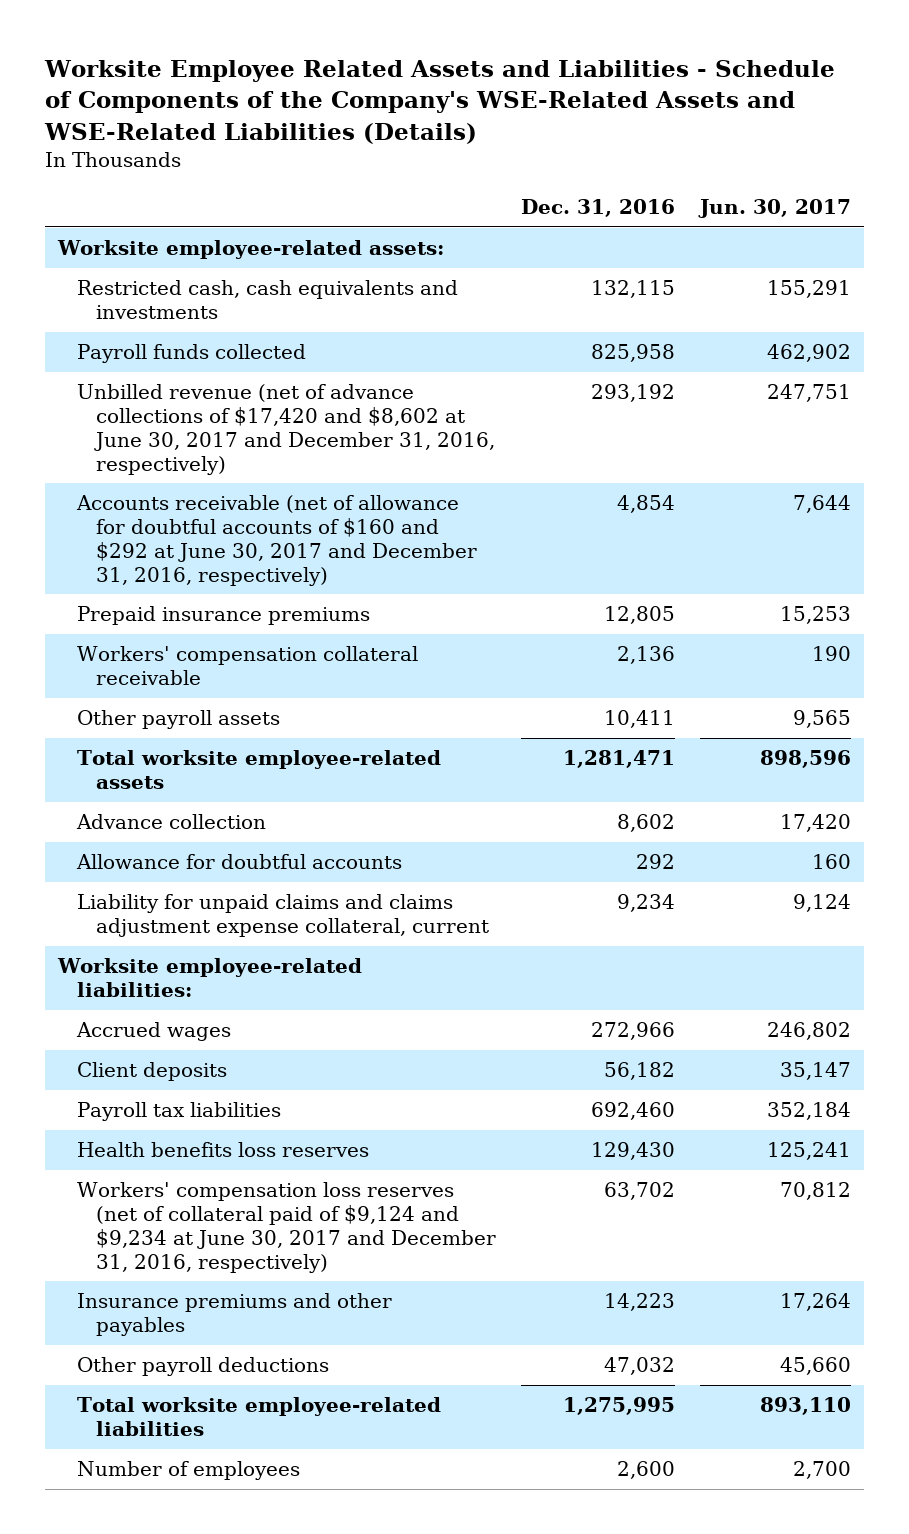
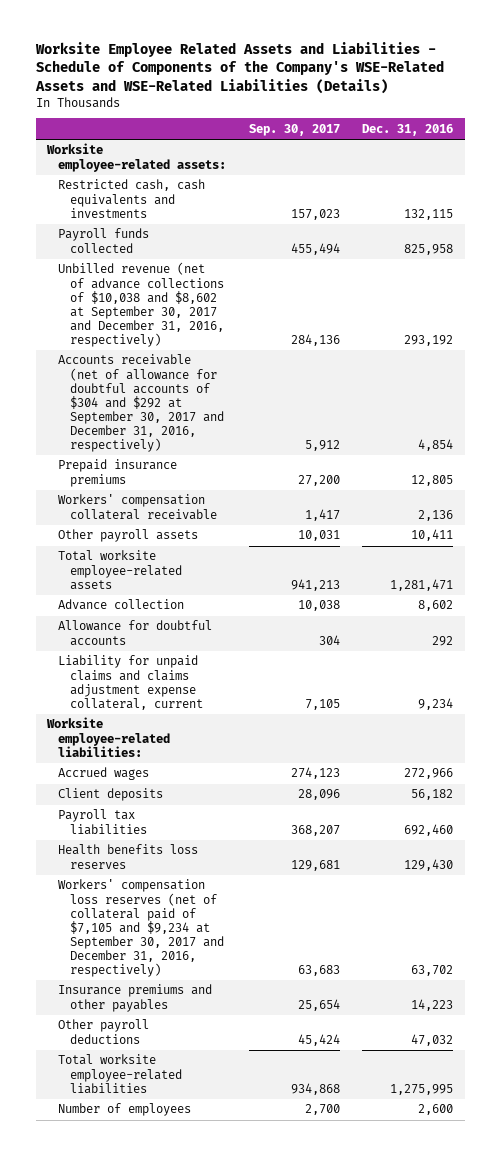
[698,199,852,219] Jun. 30, 2017 -> none
none -> [248,123,340,136] Sep. 30, 2017
[76,384,495,475] Unbilled revenue (net of advance collections of $17,420 and $8,602 at June 30, 2017 and December 31, 2016, respectively) -> [58,262,224,348] Unbilled revenue (net of advance collections of $10,038 and $8,602 at September 30, 2017 and December 31, 2016, respectively)
[75,495,477,586] Accounts receivable (net of allowance for doubtful accounts of $160 and $292 at June 30, 2017 and December 31, 2016, respectively) -> [58,354,224,453] Accounts receivable (net of allowance for doubtful accounts of $304 and $292 at September 30, 2017 and December 31, 2016, respectively)
[76,1182,496,1273] Workers' compensation loss reserves (net of collateral paid of $9,124 and $9,234 at June 30, 2017 and December 31, 2016, respectively) -> [58,879,224,978] Workers' compensation loss reserves (net of collateral paid of $7,105 and $9,234 at September 30, 2017 and December 31, 2016, respectively)

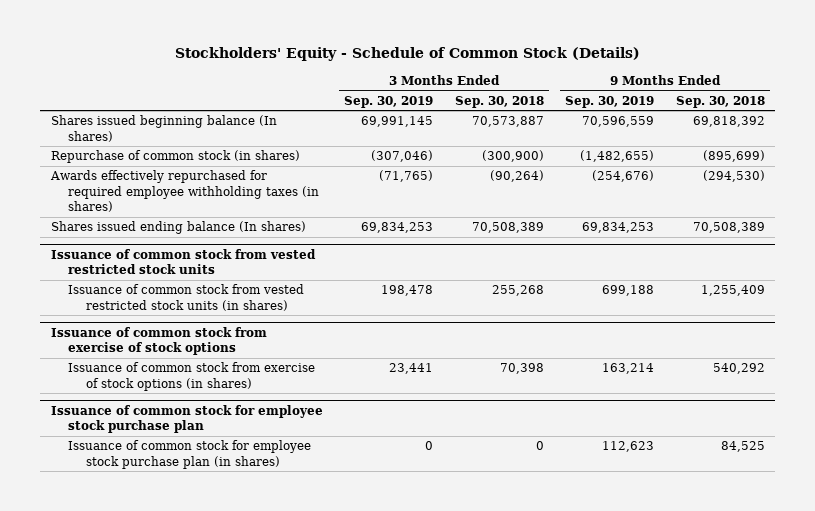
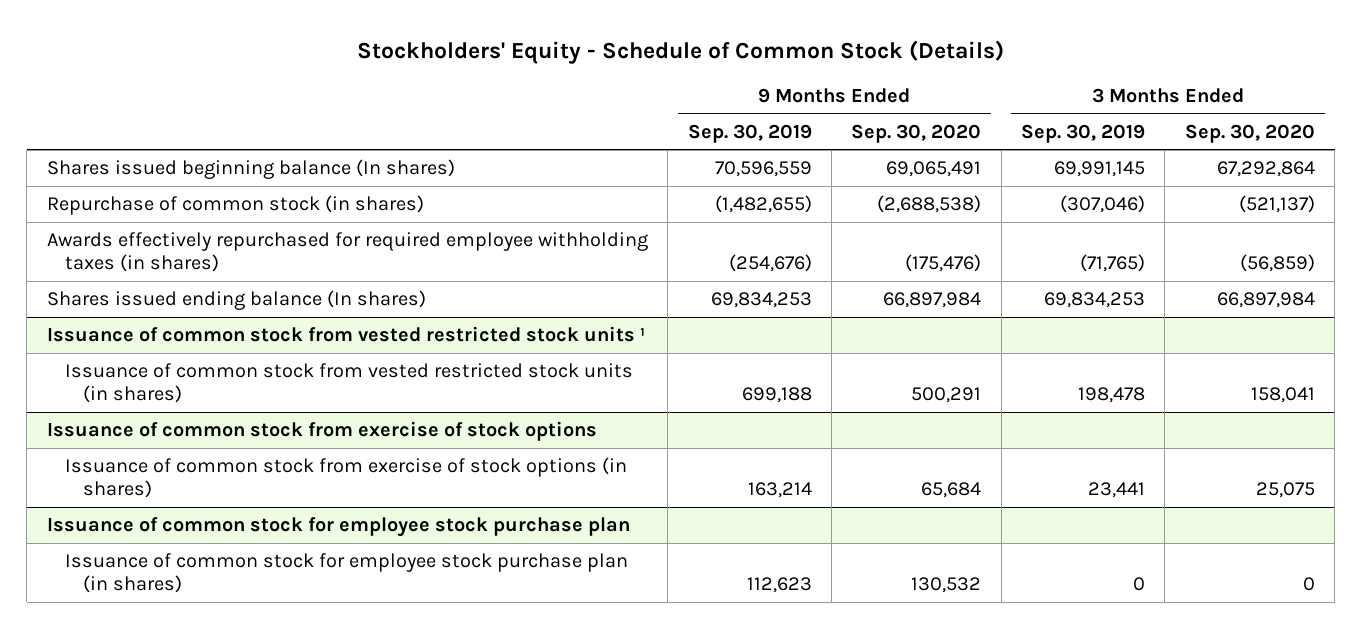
[454,95,544,108] Sep. 30, 2018 -> none
[675,95,765,108] Sep. 30, 2018 -> none
none -> [851,123,982,143] Sep. 30, 2020
none -> [1184,123,1315,143] Sep. 30, 2020
[50,249,316,275] Issuance of common stock from vested restricted stock units -> [46,326,645,343] Issuance of common stock from vested restricted stock units ¹

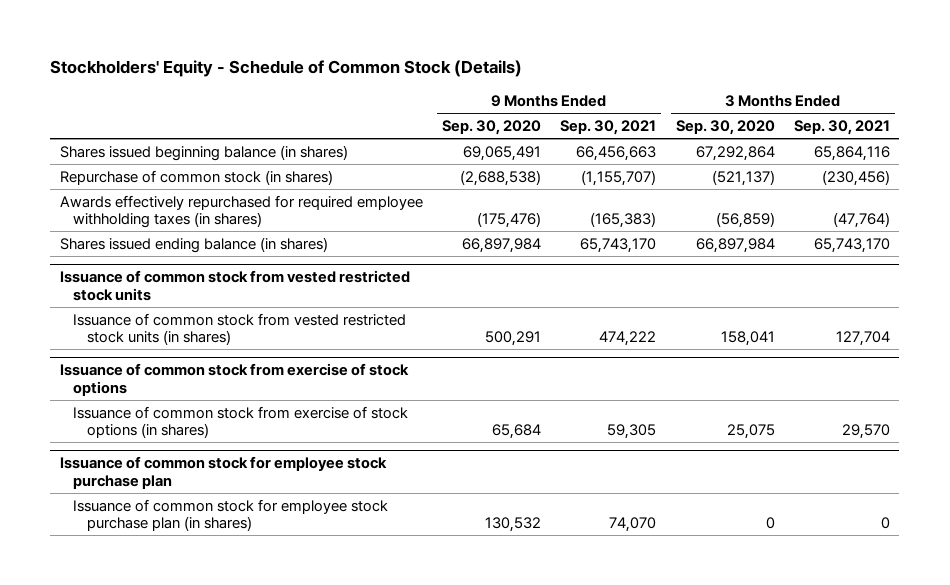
[687,123,812,143] Sep. 30, 2019 -> none
[1021,123,1146,143] Sep. 30, 2019 -> none
none -> [560,120,657,136] Sep. 30, 2021
none -> [793,120,890,136] Sep. 30, 2021
[46,159,455,180] Shares issued beginning balance (In shares) -> [59,144,348,161] Shares issued beginning balance (in shares)
[46,290,426,311] Shares issued ending balance (In shares) -> [59,236,328,253] Shares issued ending balance (in shares)
[46,326,645,343] Issuance of common stock from vested restricted stock units ¹ -> [59,270,410,301] Issuance of common stock from vested restricted stock units

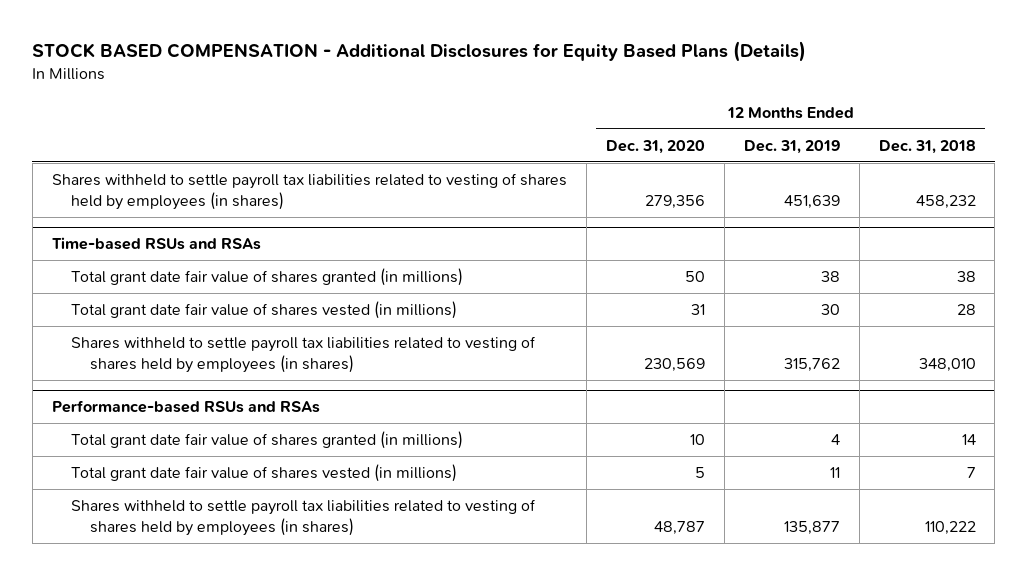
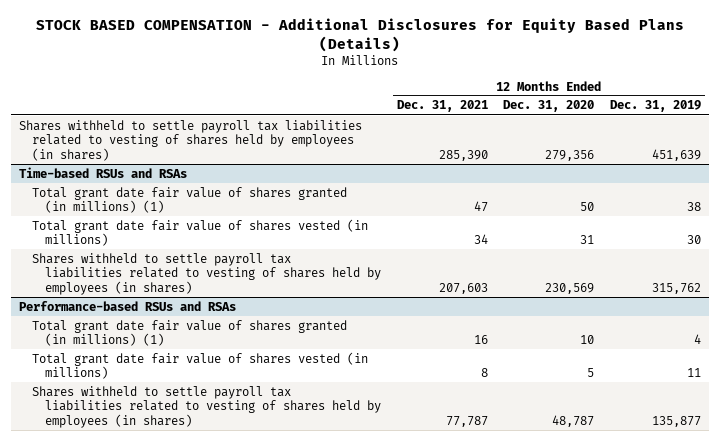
[878,139,976,154] Dec. 31, 2018 -> none
none -> [396,100,488,113] Dec. 31, 2021
[70,268,463,287] Total grant date fair value of shares granted (in millions) -> [32,186,348,214] Total grant date fair value of shares granted (in millions) (1)
[70,431,463,450] Total grant date fair value of shares granted (in millions) -> [32,319,348,347] Total grant date fair value of shares granted (in millions) (1)

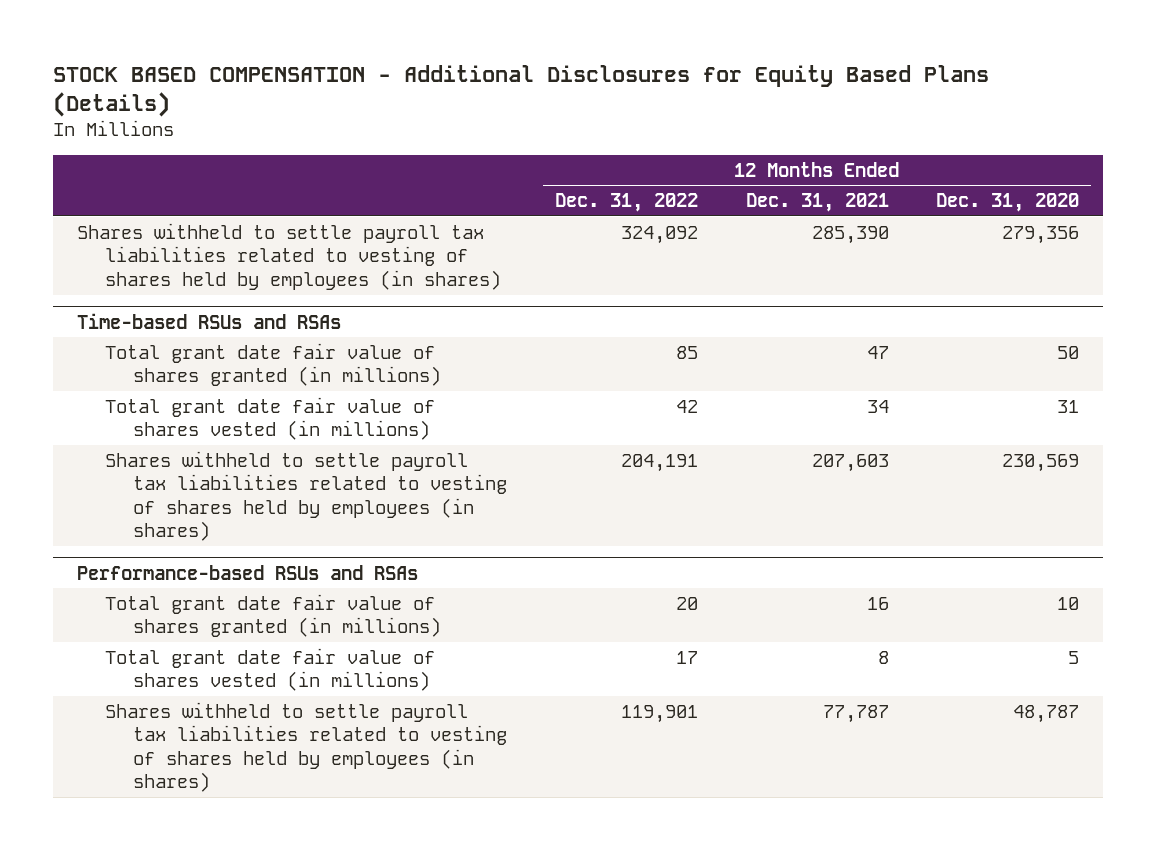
[610,100,702,113] Dec. 31, 2019 -> none
none -> [555,193,699,213] Dec. 31, 2022
[32,186,348,214] Total grant date fair value of shares granted (in millions) (1) -> [105,342,442,387] Total grant date fair value of shares granted (in millions)
[32,319,348,347] Total grant date fair value of shares granted (in millions) (1) -> [105,593,442,638] Total grant date fair value of shares granted (in millions)

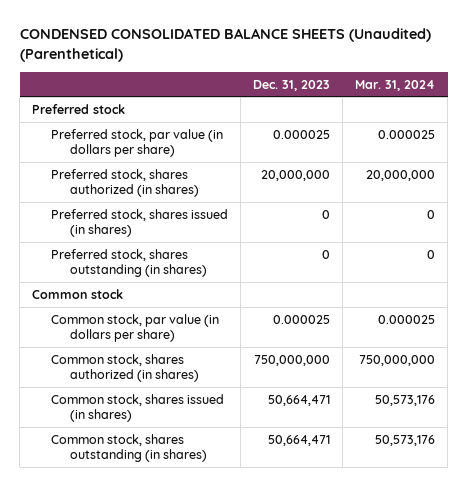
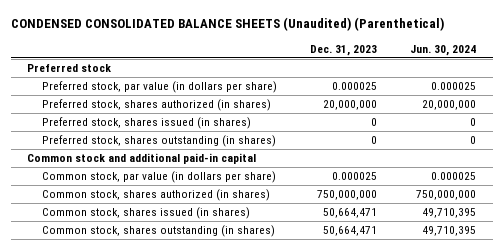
[355,79,436,91] Mar. 31, 2024 -> none
none -> [410,44,477,56] Jun. 30, 2024
[32,288,124,299] Common stock -> [27,153,257,165] Common stock and additional paid-in capital

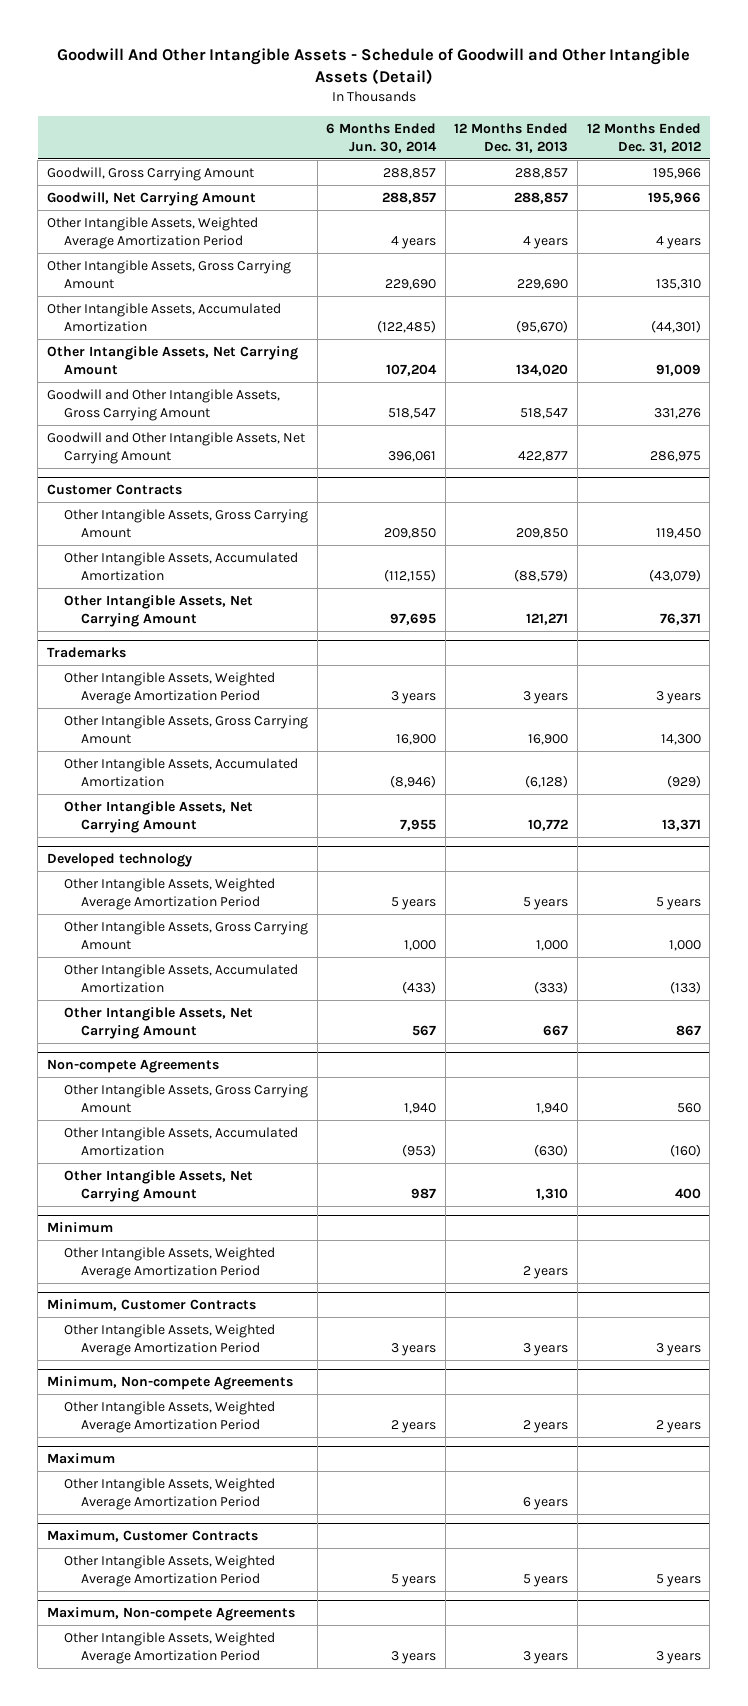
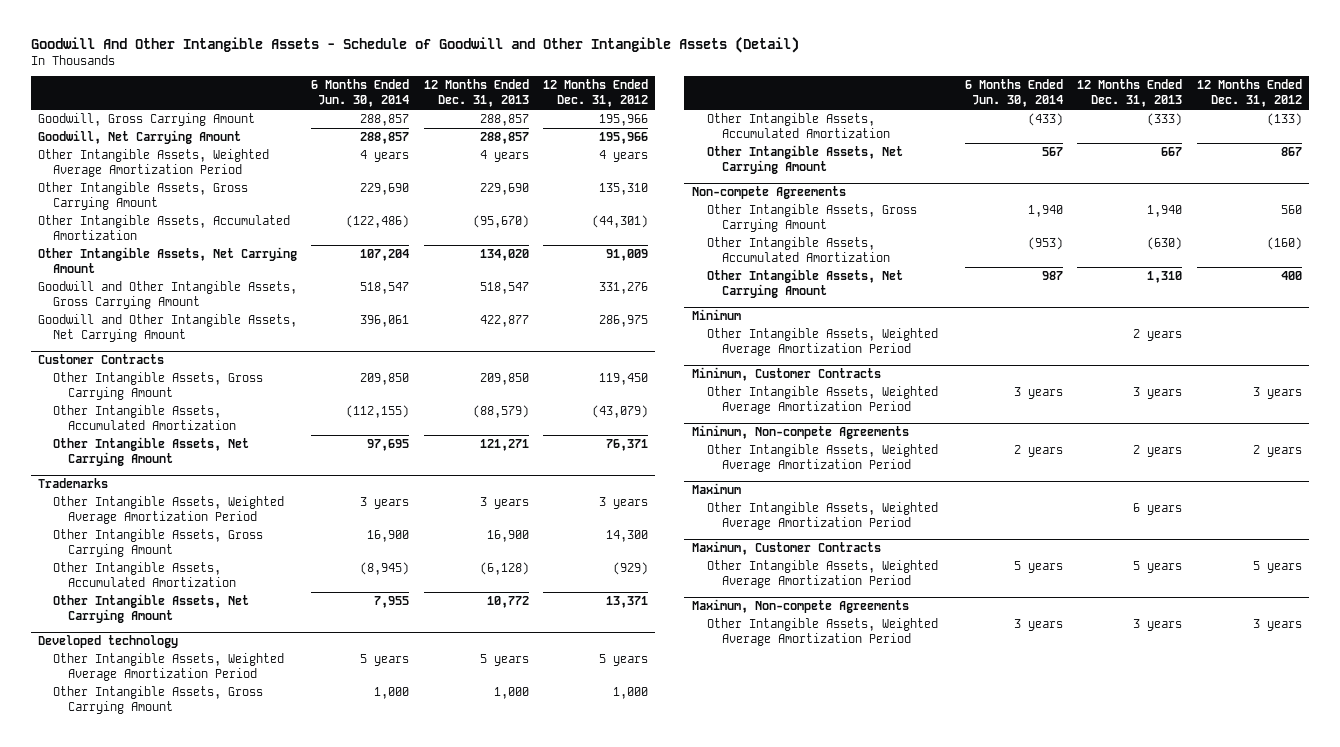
[377,320,437,334] (122,485) -> [346,215,410,229] (122,486)
[390,775,437,789] (8,946) -> [360,562,410,576] (8,945)

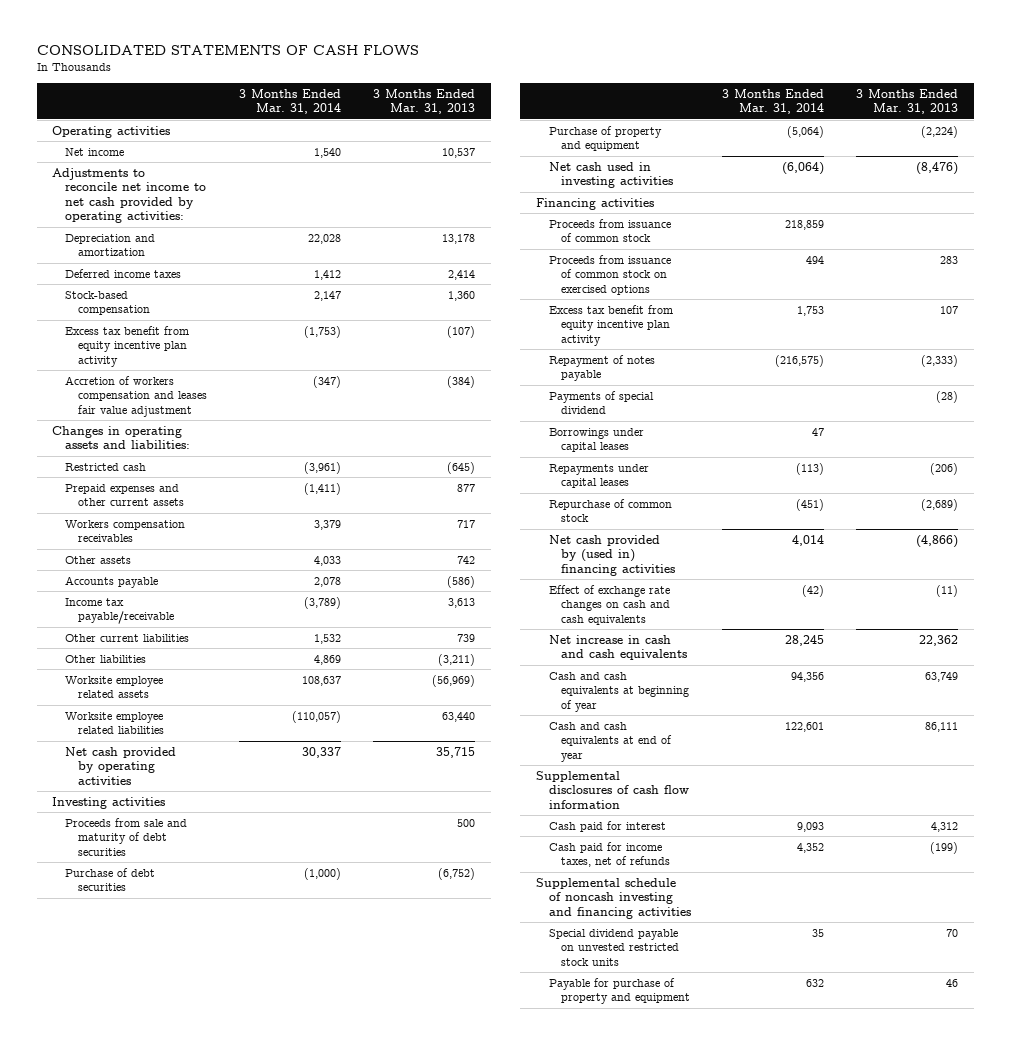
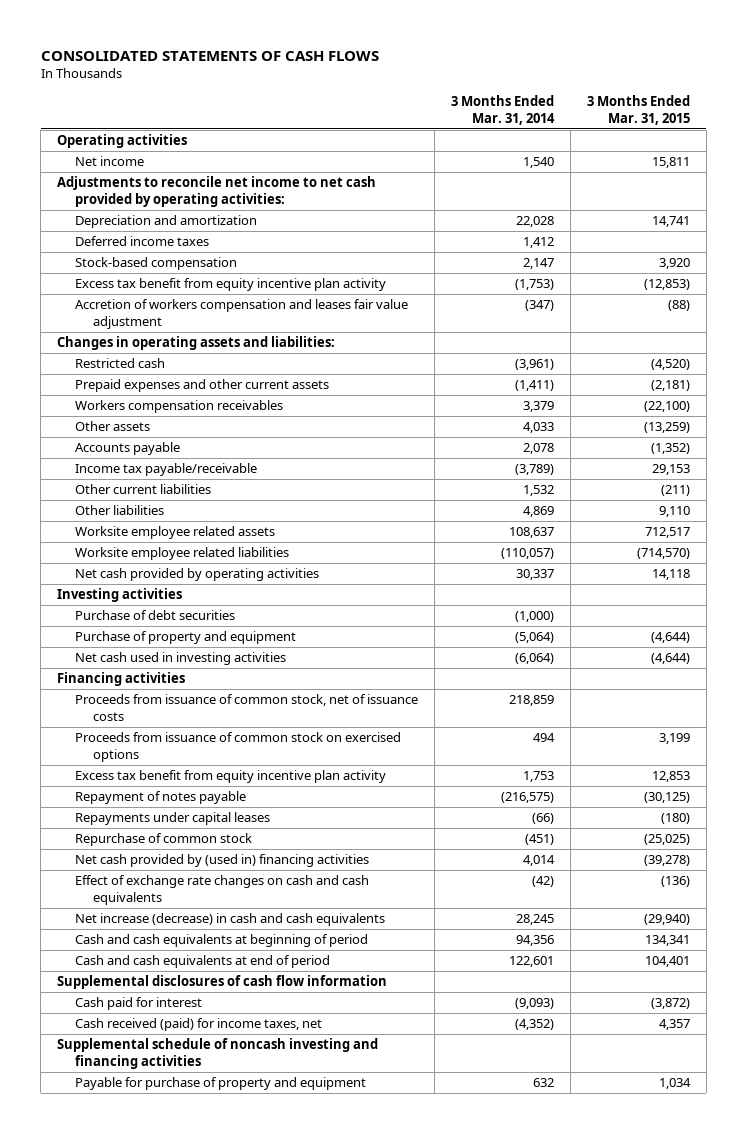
[372,88,475,114] 3 Months Ended Mar. 31, 2013 -> none
none -> [586,95,690,125] 3 Months Ended Mar. 31, 2015
[64,817,187,856] Proceeds from sale and maturity of debt securities -> none
[548,218,671,243] Proceeds from issuance of common stock -> [74,694,418,721] Proceeds from issuance of common stock, net of issuance costs
[548,390,654,415] Payments of special dividend -> none
[548,427,644,453] Borrowings under capital leases -> none
[796,462,825,475] (113) -> [531,813,554,825] (66)
[548,634,688,661] Net increase in cash and cash equivalents -> [74,913,385,927] Net increase (decrease) in cash and cash equivalents
[548,671,690,712] Cash and cash equivalents at beginning of year -> [74,934,368,948] Cash and cash equivalents at beginning of period
[548,721,673,762] Cash and cash equivalents at end of year -> [74,955,330,969] Cash and cash equivalents at end of period
[797,821,825,832] 9,093 -> [514,998,554,1010] (9,093)
[548,841,671,868] Cash paid for income taxes, net of refunds -> [74,1018,322,1032] Cash received (paid) for income taxes, net
[797,842,825,853] 4,352 -> [514,1019,554,1031] (4,352)
[548,928,680,966] Special dividend payable on unvested restricted stock units -> none

